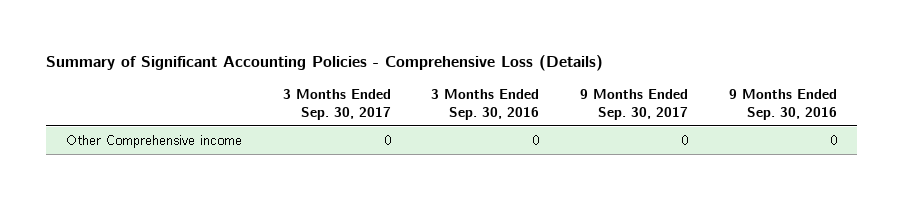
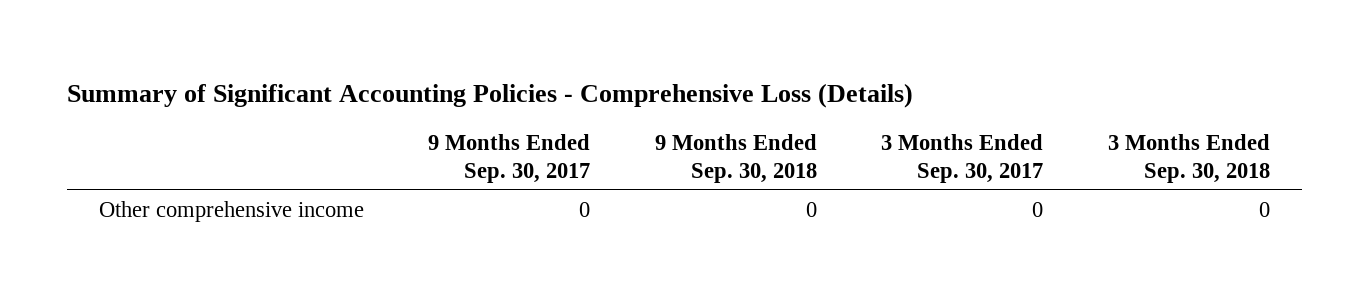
[431,89,540,121] 3 Months Ended Sep. 30, 2016 -> none
[728,89,837,121] 9 Months Ended Sep. 30, 2016 -> none
none -> [654,134,817,184] 9 Months Ended Sep. 30, 2018
none -> [1107,134,1270,184] 3 Months Ended Sep. 30, 2018
[66,135,243,149] Other Comprehensive income -> [99,201,365,223] Other comprehensive income

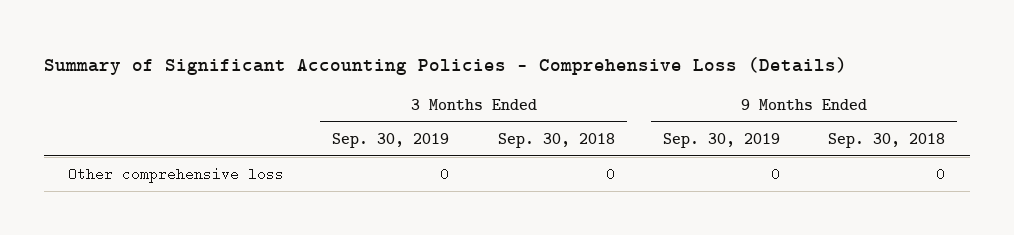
[428,134,591,184] 9 Months Ended Sep. 30, 2017 -> none
[881,134,1044,184] 3 Months Ended Sep. 30, 2017 -> none
none -> [332,132,450,148] Sep. 30, 2019
none -> [663,132,781,148] Sep. 30, 2019
[99,201,365,223] Other comprehensive income -> [68,167,285,184] Other comprehensive loss

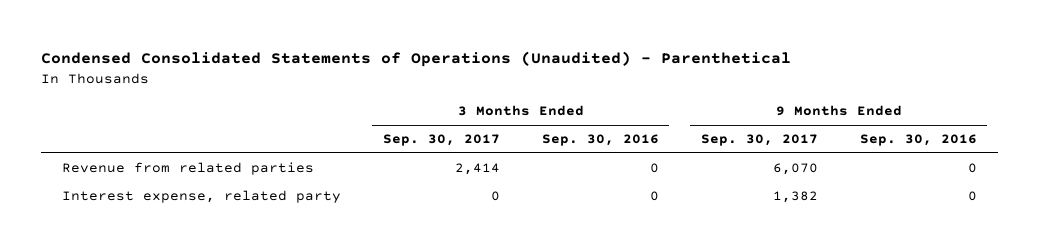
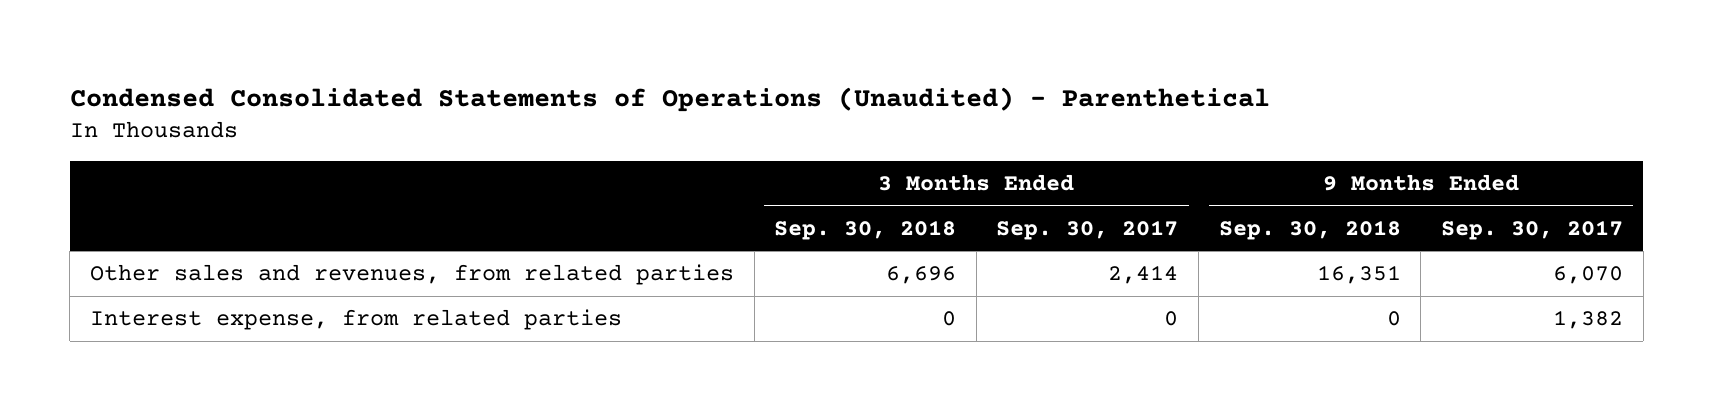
[541,134,659,147] Sep. 30, 2016 -> none
[859,134,977,147] Sep. 30, 2016 -> none
none -> [774,219,957,240] Sep. 30, 2018
none -> [1218,219,1401,240] Sep. 30, 2018
[62,162,315,176] Revenue from related parties -> [89,264,734,286] Other sales and revenues, from related parties
[62,190,342,204] Interest expense, related party -> [89,309,622,331] Interest expense, from related parties

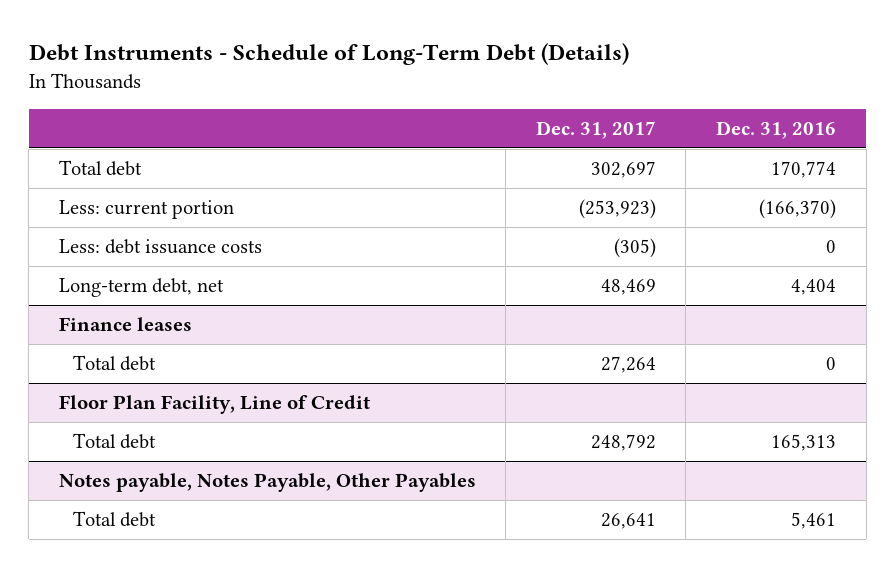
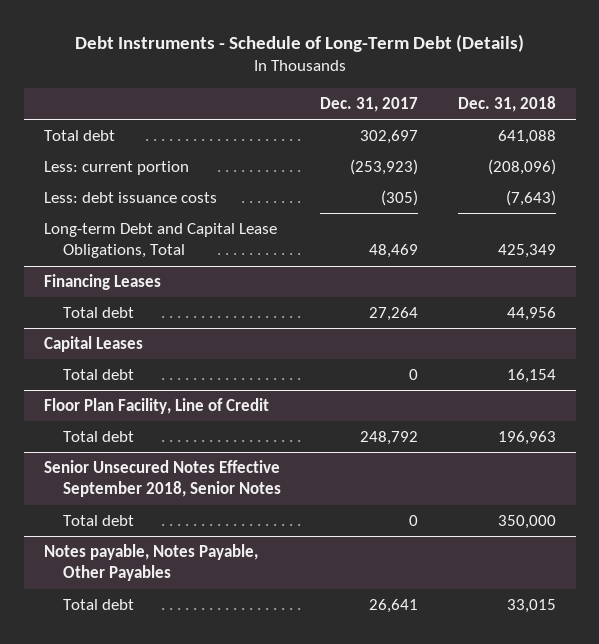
[715,120,836,139] Dec. 31, 2016 -> none
none -> [457,95,556,112] Dec. 31, 2018
[58,317,192,332] Finance leases -> none
[58,278,224,298] Long-term debt, net -> [43,223,277,259] Long-term Debt and Capital Lease Obligations, Total
none -> [43,274,161,291] Financing Leases
none -> [43,336,143,353] Capital Leases
none -> [62,369,134,381] Total debt
none -> [43,460,281,498] Senior Unsecured Notes Effective September 2018, Senior Notes
none -> [62,515,134,527] Total debt

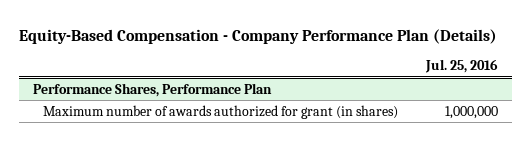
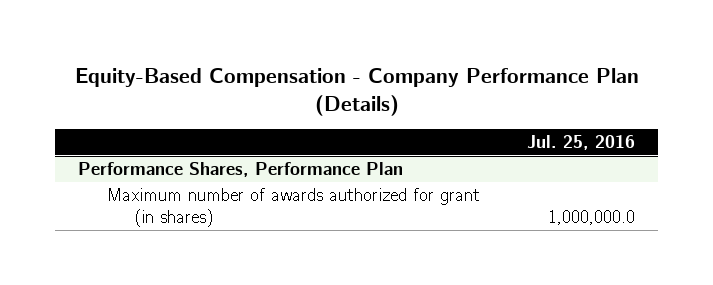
[445,105,499,119] 1,000,000 -> [548,210,636,226] 1,000,000.0

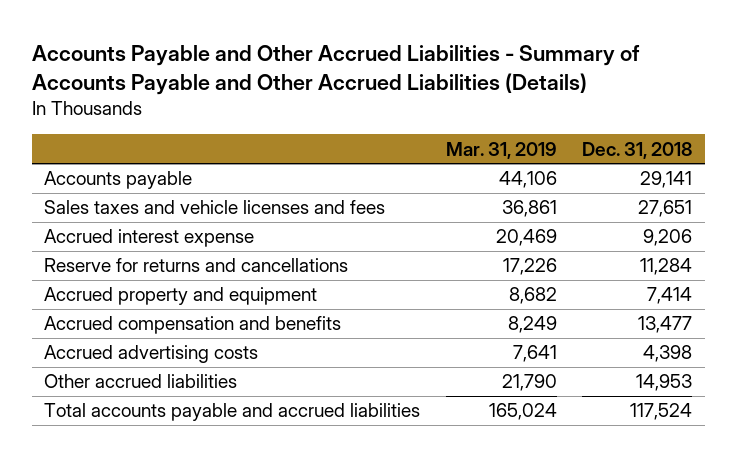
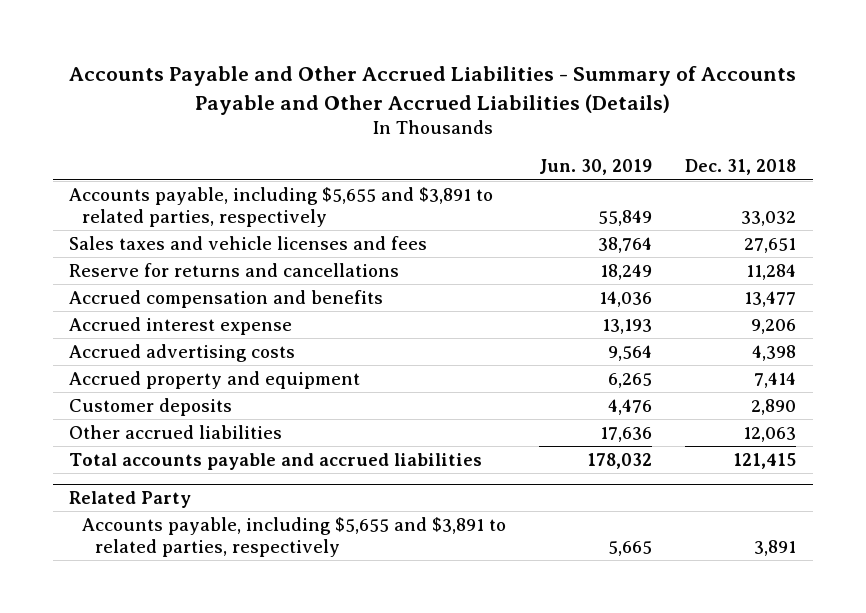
[445,141,557,159] Mar. 31, 2019 -> none
none -> [539,159,653,176] Jun. 30, 2019
[44,171,193,190] Accounts payable -> none
none -> [69,186,494,227] Accounts payable, including $5,655 and $3,891 to related parties, respectively
[44,229,255,248] Accrued interest expense -> [69,316,293,335] Accrued interest expense
[44,287,318,306] Accrued property and equipment -> [69,370,361,389] Accrued property and equipment
none -> [69,397,233,416] Customer deposits
[636,374,693,392] 14,953 -> [743,426,797,442] 12,063
[630,403,693,421] 117,524 -> [733,452,797,469] 121,415
none -> [69,490,192,508] Related Party
none -> [82,516,507,557] Accounts payable, including $5,655 and $3,891 to related parties, respectively

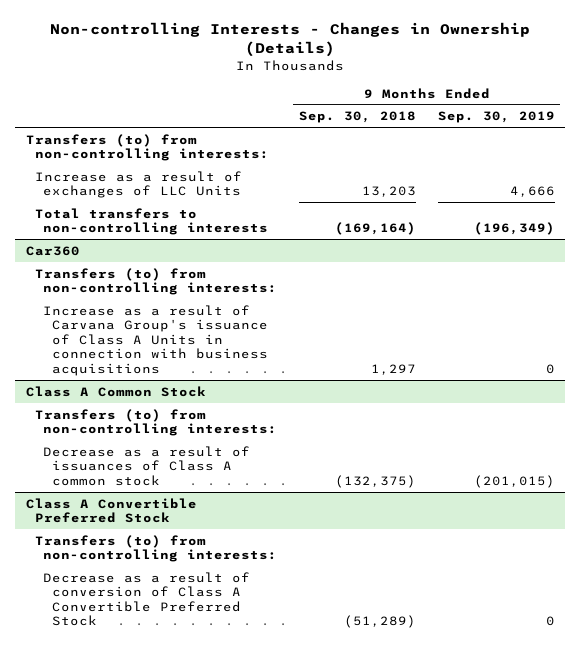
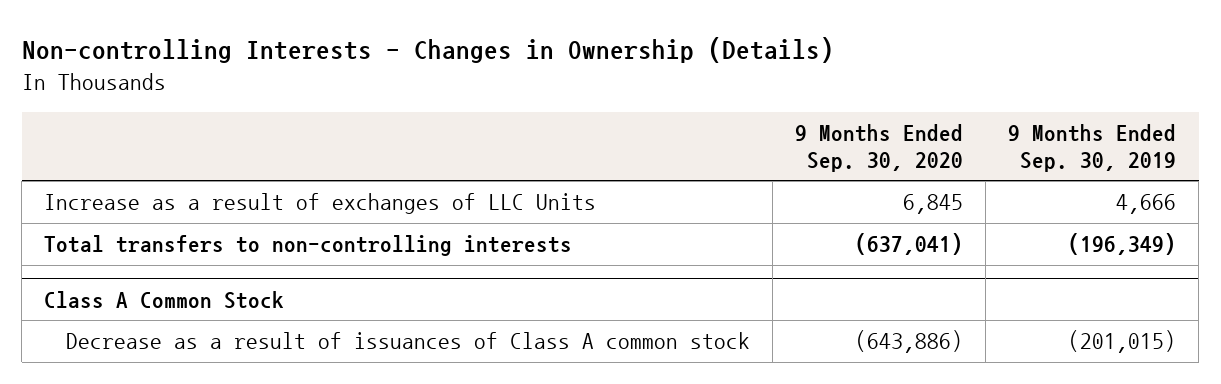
[298,111,416,124] Sep. 30, 2018 -> none
none -> [795,124,964,172] 9 Months Ended Sep. 30, 2020
[25,133,269,162] Transfers (to) from non-controlling interests: -> none
[25,245,80,256] Car360 -> none
[34,267,278,296] Transfers (to) from non-controlling interests: -> none
[43,304,268,377] Increase as a result of Carvana Group's issuance of Class A Units in connection with business acquisitions -> none
[34,408,278,437] Transfers (to) from non-controlling interests: -> none
[25,497,197,524] Class A Convertible Preferred Stock -> none
[34,534,278,563] Transfers (to) from non-controlling interests: -> none
[43,571,251,627] Decrease as a result of conversion of Class A Convertible Preferred Stock -> none

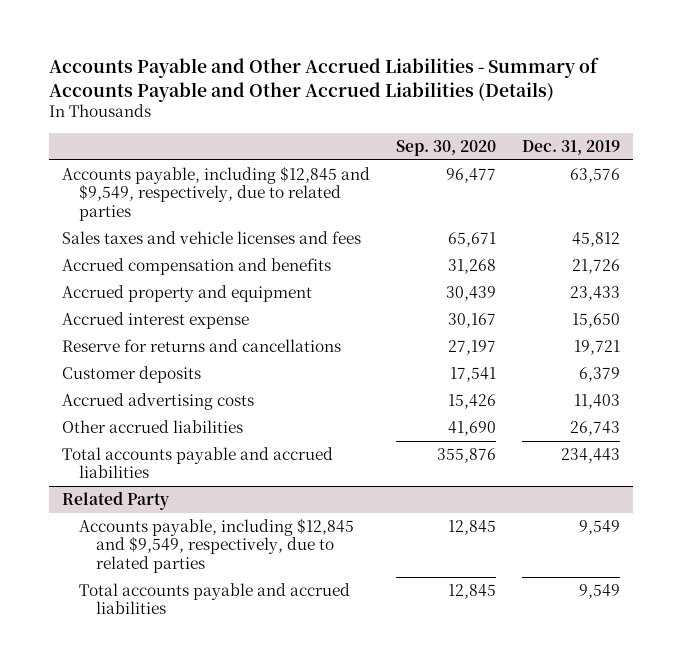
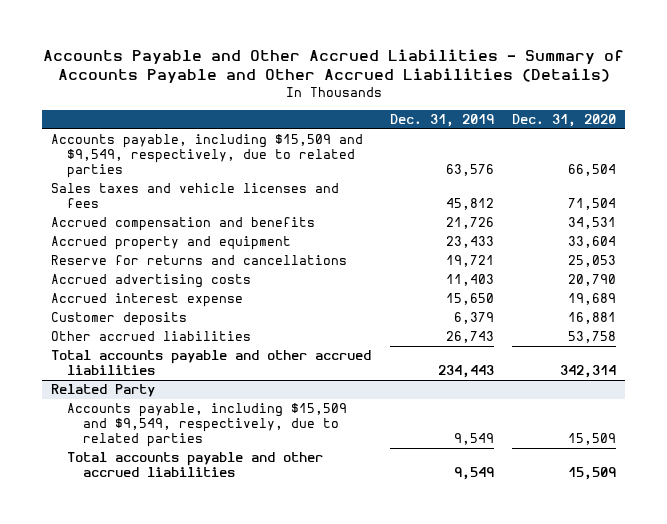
[395,139,496,156] Sep. 30, 2020 -> none
none -> [512,113,617,127] Dec. 31, 2020
[61,166,370,221] Accounts payable, including $12,845 and $9,549, respectively, due to related parties -> [51,134,364,178] Accounts payable, including $15,509 and $9,549, respectively, due to related parties
[61,312,249,330] Accrued interest expense -> [51,293,244,308] Accrued interest expense
[61,366,201,384] Customer deposits -> [51,312,188,327] Customer deposits
[61,447,333,479] Total accounts payable and accrued liabilities -> [51,350,372,376] Total accounts payable and other accrued liabilities
[78,518,354,573] Accounts payable, including $12,845 and $9,549, respectively, due to related parties -> [67,403,348,447] Accounts payable, including $15,509 and $9,549, respectively, due to related parties
[78,583,350,615] Total accounts payable and accrued liabilities -> [67,452,324,478] Total accounts payable and other accrued liabilities

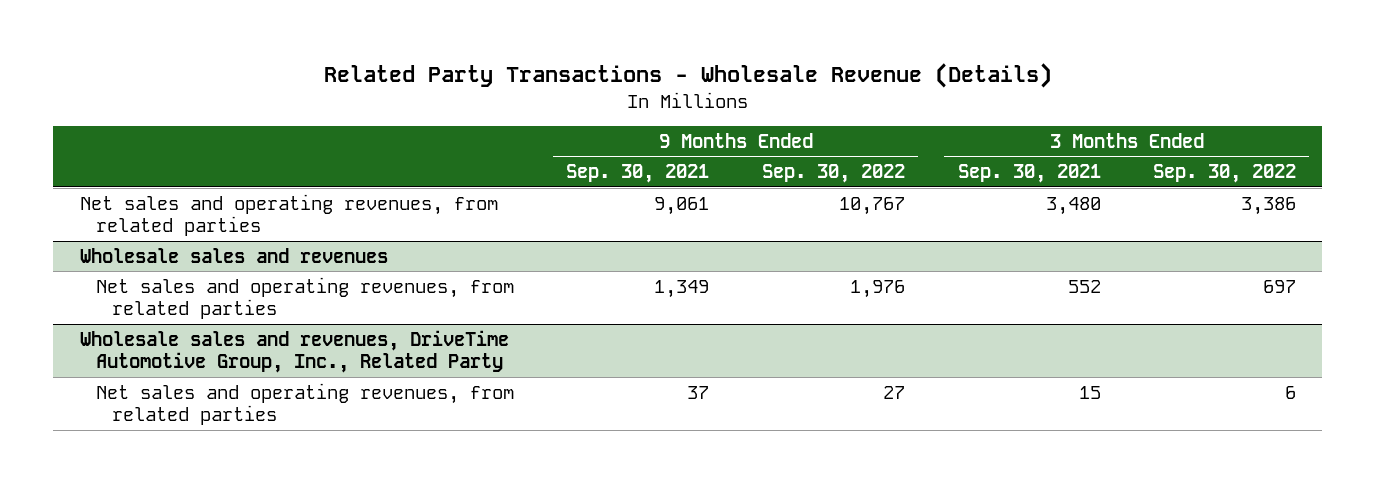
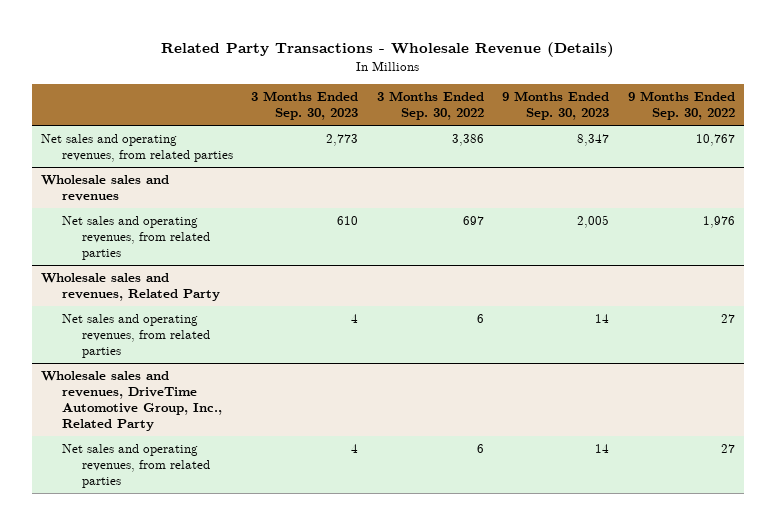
[566,164,710,184] Sep. 30, 2021 -> none
[957,164,1101,184] Sep. 30, 2021 -> none
none -> [251,91,359,121] 3 Months Ended Sep. 30, 2023
none -> [502,91,610,121] 9 Months Ended Sep. 30, 2023
none -> [41,273,220,302] Wholesale sales and revenues, Related Party
none -> [61,314,211,359] Net sales and operating revenues, from related parties

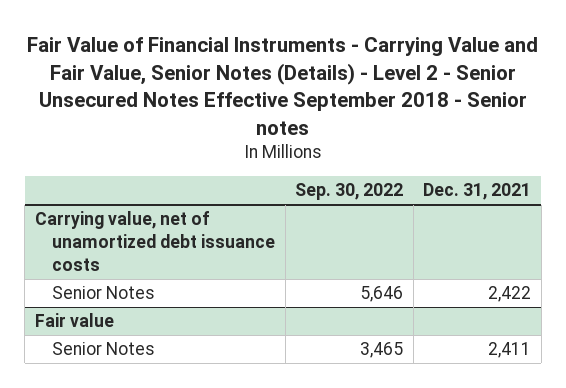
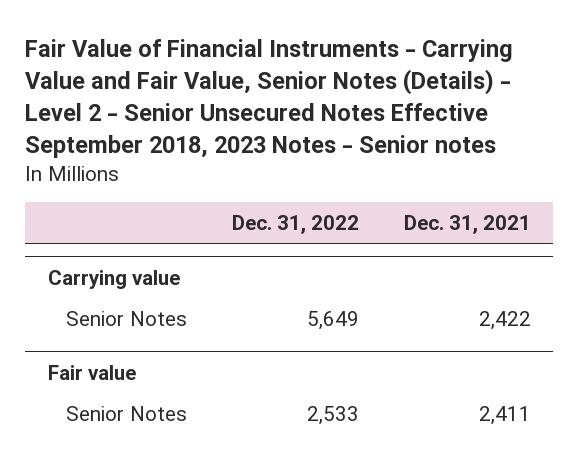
[26,37,538,135] Fair Value of Financial Instruments - Carrying Value and Fair Value, Senior Notes (Details) - Level 2 - Senior Unsecured Notes Effective September 2018 - Senior notes -> [25,39,514,159] Fair Value of Financial Instruments - Carrying Value and Fair Value, Senior Notes (Details) - Level 2 - Senior Unsecured Notes Effective September 2018, 2023 Notes - Senior notes
[295,183,404,201] Sep. 30, 2022 -> none
none -> [231,214,359,234] Dec. 31, 2022
[34,211,276,271] Carrying value, net of unamortized debt issuance costs -> [47,269,180,289] Carrying value

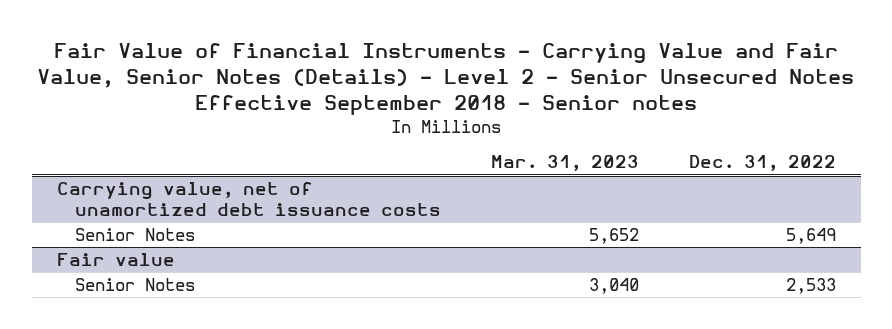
[25,39,514,159] Fair Value of Financial Instruments - Carrying Value and Fair Value, Senior Notes (Details) - Level 2 - Senior Unsecured Notes Effective September 2018, 2023 Notes - Senior notes -> [37,42,855,115] Fair Value of Financial Instruments - Carrying Value and Fair Value, Senior Notes (Details) - Level 2 - Senior Unsecured Notes Effective September 2018 - Senior notes
[403,214,531,234] Dec. 31, 2021 -> none
none -> [490,155,639,172] Mar. 31, 2023
[47,269,180,289] Carrying value -> [56,181,441,217] Carrying value, net of unamortized debt issuance costs

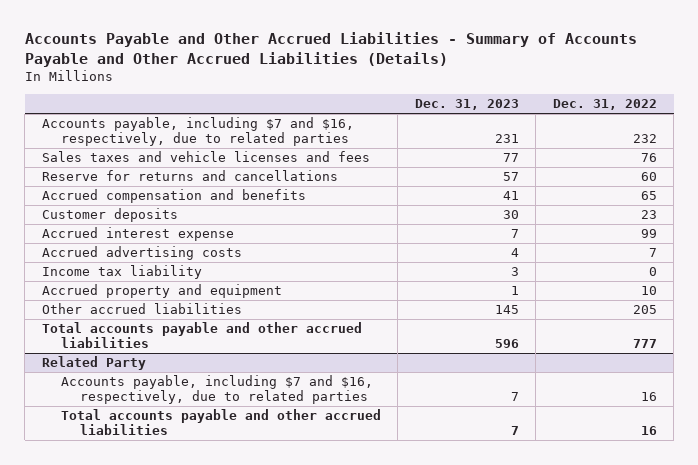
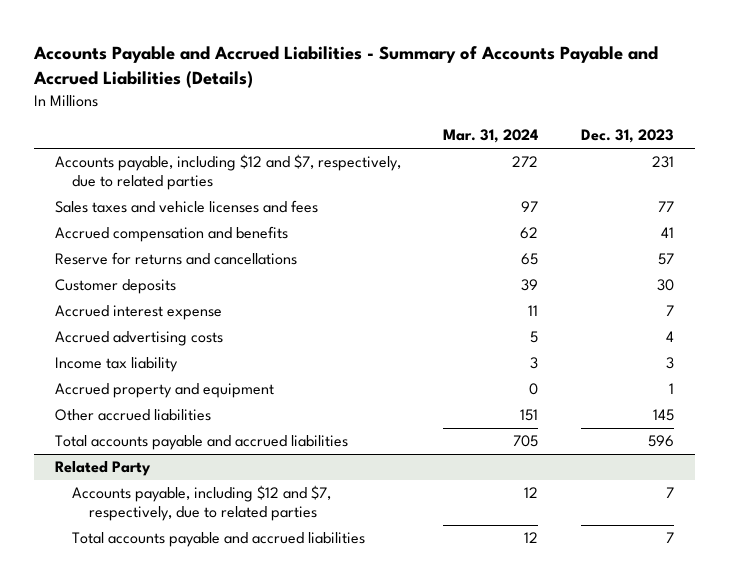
[24,32,637,67] Accounts Payable and Other Accrued Liabilities - Summary of Accounts Payable and Other Accrued Liabilities (Details) -> [33,46,659,89] Accounts Payable and Accrued Liabilities - Summary of Accounts Payable and Accrued Liabilities (Details)
[552,99,657,111] Dec. 31, 2022 -> none
none -> [443,129,539,144] Mar. 31, 2024
[41,117,354,147] Accounts payable, including $7 and $16, respectively, due to related parties -> [55,154,402,191] Accounts payable, including $12 and $7, respectively, due to related parties
[41,170,338,182] Reserve for returns and cancellations -> [55,252,298,266] Reserve for returns and cancellations
[41,322,362,349] Total accounts payable and other accrued liabilities -> [55,435,349,451] Total accounts payable and accrued liabilities
[60,375,373,405] Accounts payable, including $7 and $16, respectively, due to related parties -> [72,485,332,522] Accounts payable, including $12 and $7, respectively, due to related parties
[60,409,381,436] Total accounts payable and other accrued liabilities -> [72,532,366,548] Total accounts payable and accrued liabilities

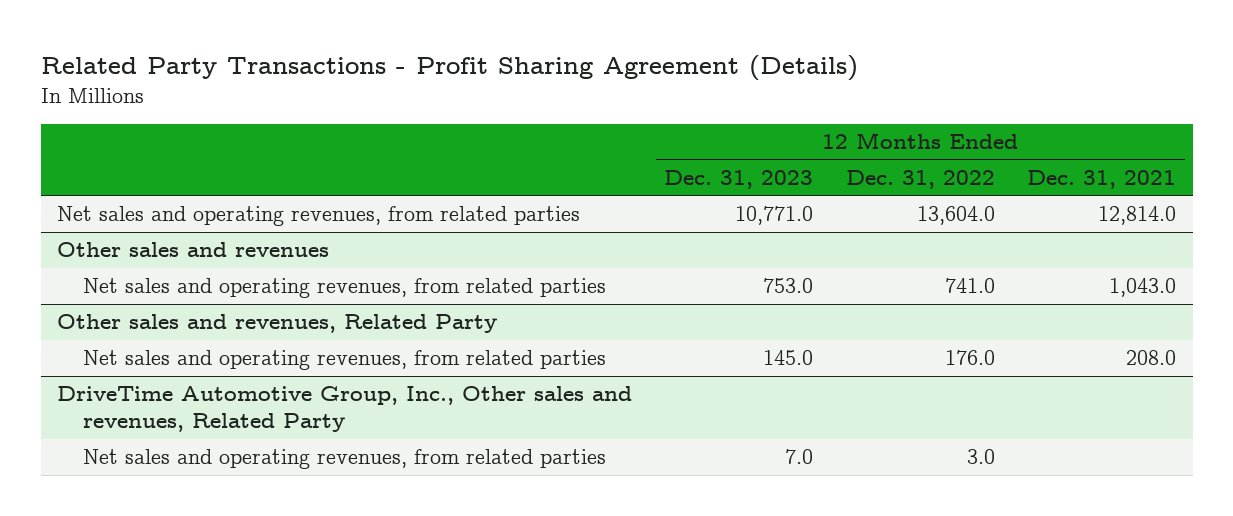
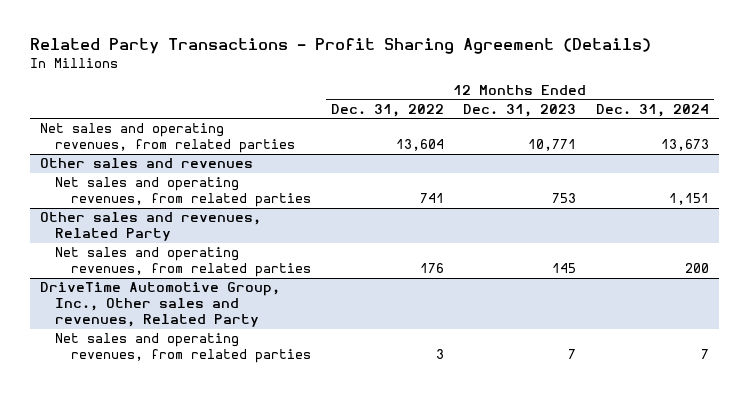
[1027,169,1177,189] Dec. 31, 2021 -> none
none -> [596,103,710,117] Dec. 31, 2024
[735,206,814,226] 10,771.0 -> [528,139,577,152] 10,771
[916,206,995,226] 13,604.0 -> [395,139,444,152] 13,604
[763,278,814,294] 753.0 -> [552,193,577,204] 753
[944,278,995,294] 741.0 -> [419,193,444,204] 741
[763,350,814,366] 145.0 -> [552,263,577,274] 145
[944,350,995,366] 176.0 -> [419,263,444,274] 176
[785,449,814,465] 7.0 -> [568,349,577,360] 7
[966,449,995,465] 3.0 -> [435,349,444,360] 3

